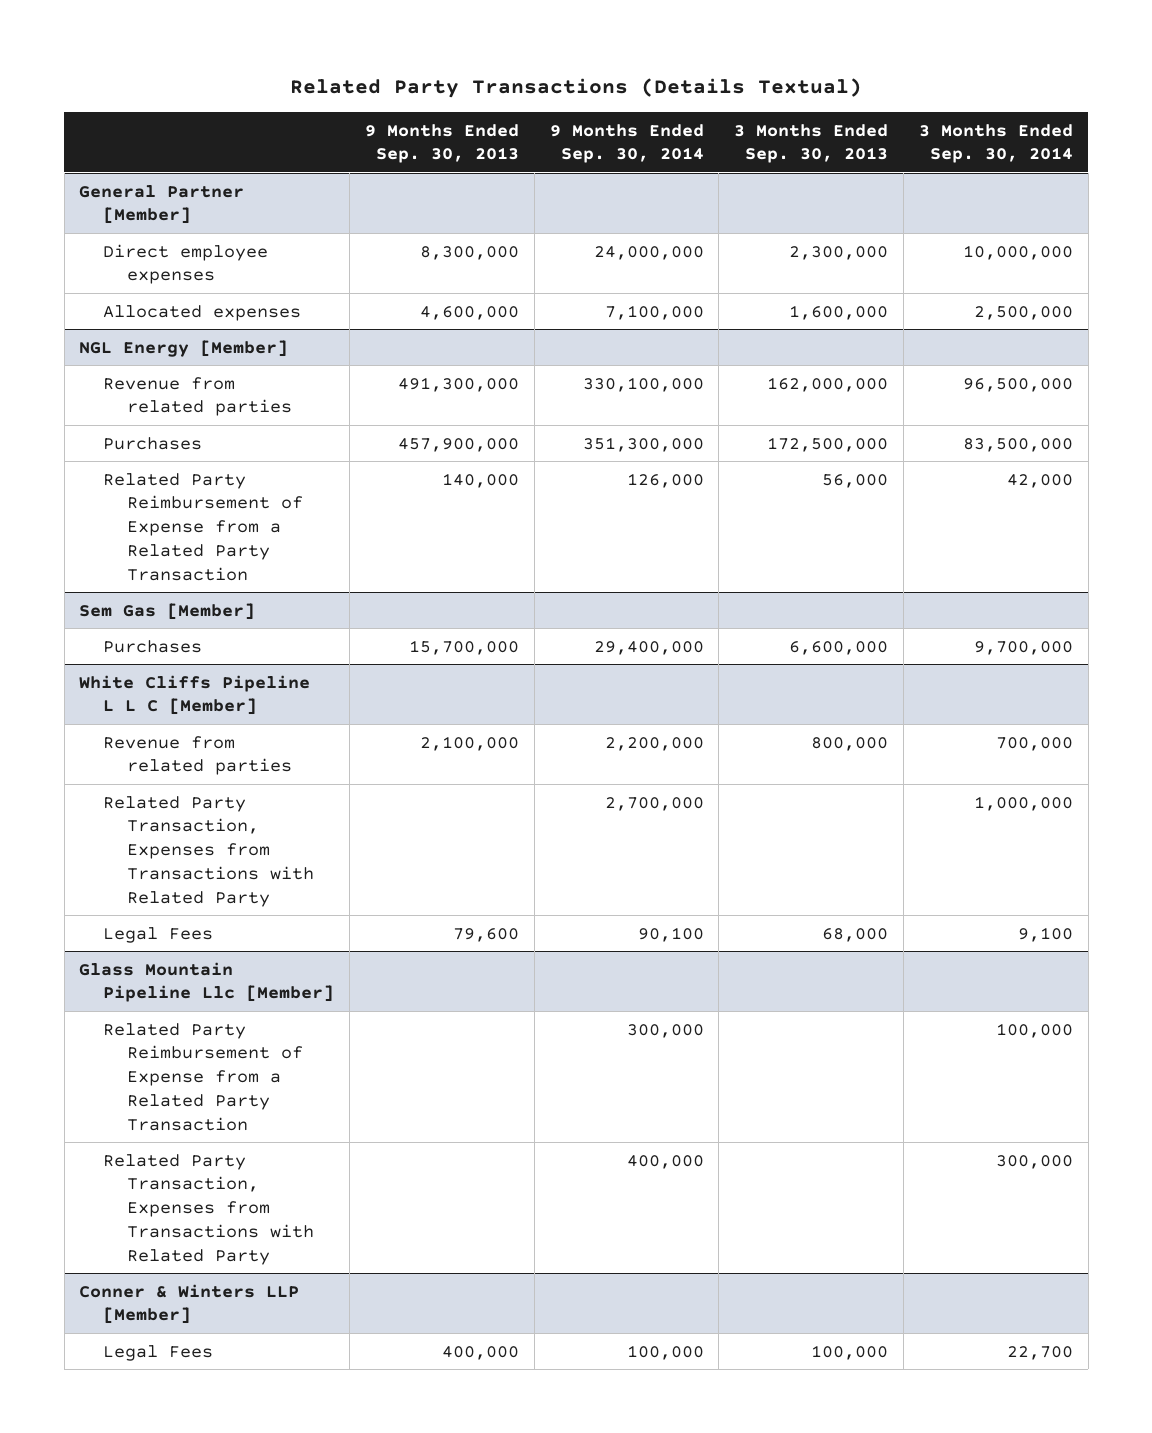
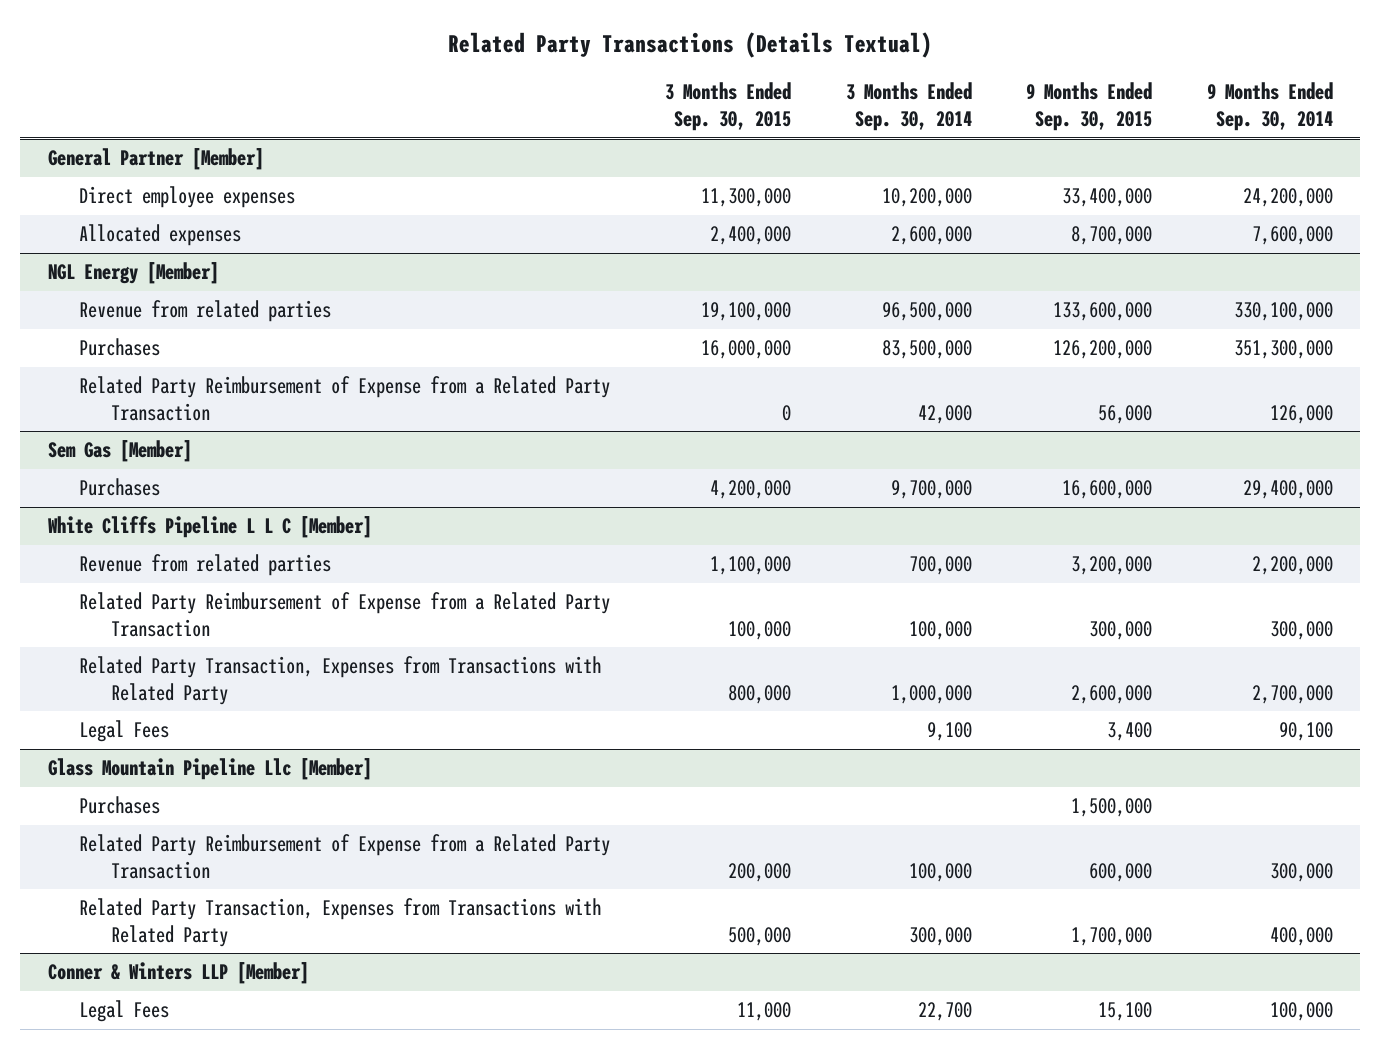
[364,123,519,164] 9 Months Ended Sep. 30, 2013 -> none
[734,123,889,164] 3 Months Ended Sep. 30, 2013 -> none
none -> [665,82,792,131] 3 Months Ended Sep. 30, 2015
none -> [1026,82,1153,131] 9 Months Ended Sep. 30, 2015
[593,245,704,260] 24,000,000 -> [1243,188,1334,208] 24,200,000
[962,244,1073,260] 10,000,000 -> [881,188,972,208] 10,200,000
[604,304,704,320] 7,100,000 -> [1252,226,1334,246] 7,600,000
[973,305,1073,320] 2,500,000 -> [890,226,972,246] 2,600,000
none -> [79,592,611,637] Related Party Reimbursement of Expense from a Related Party Transaction
none -> [79,796,161,815] Purchases

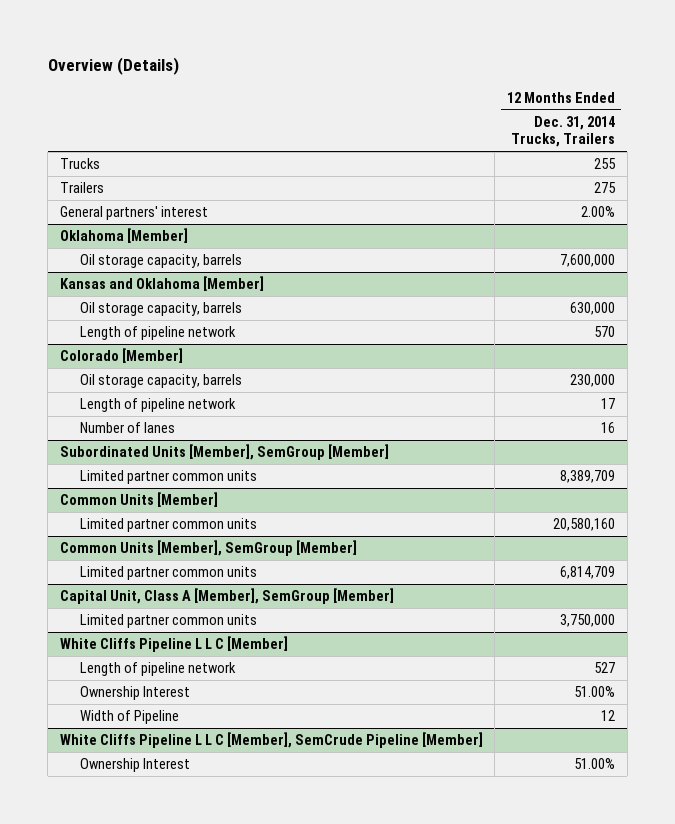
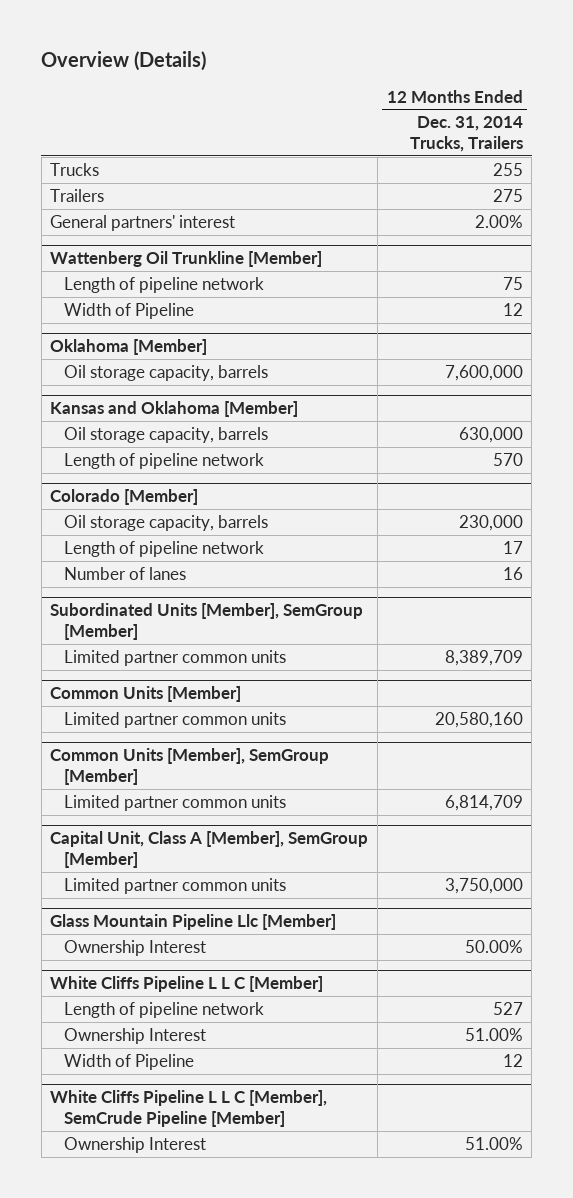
none -> [50,251,323,268] Wattenberg Oil Trunkline [Member]
none -> [63,276,264,293] Length of pipeline network
none -> [63,302,194,319] Width of Pipeline
none -> [50,914,337,931] Glass Mountain Pipeline Llc [Member]
none -> [63,939,206,956] Ownership Interest

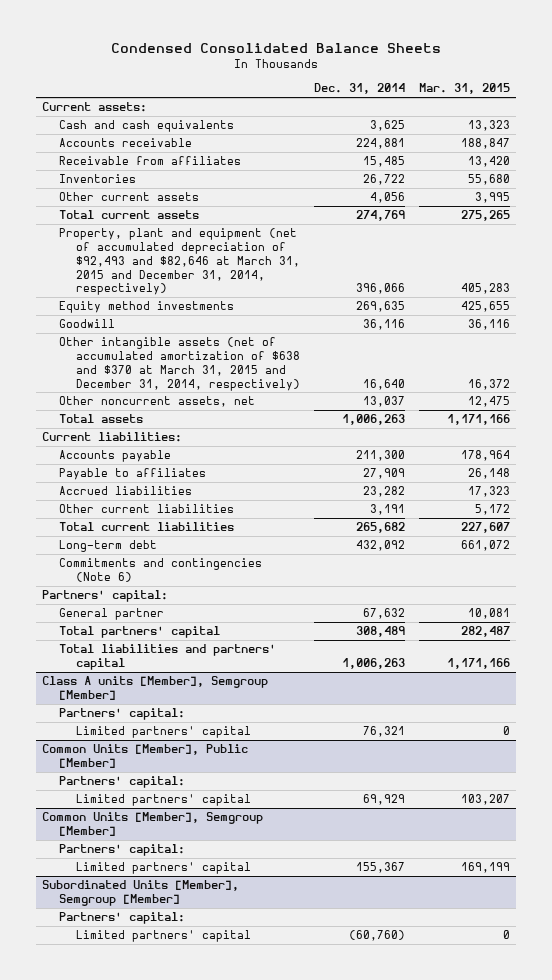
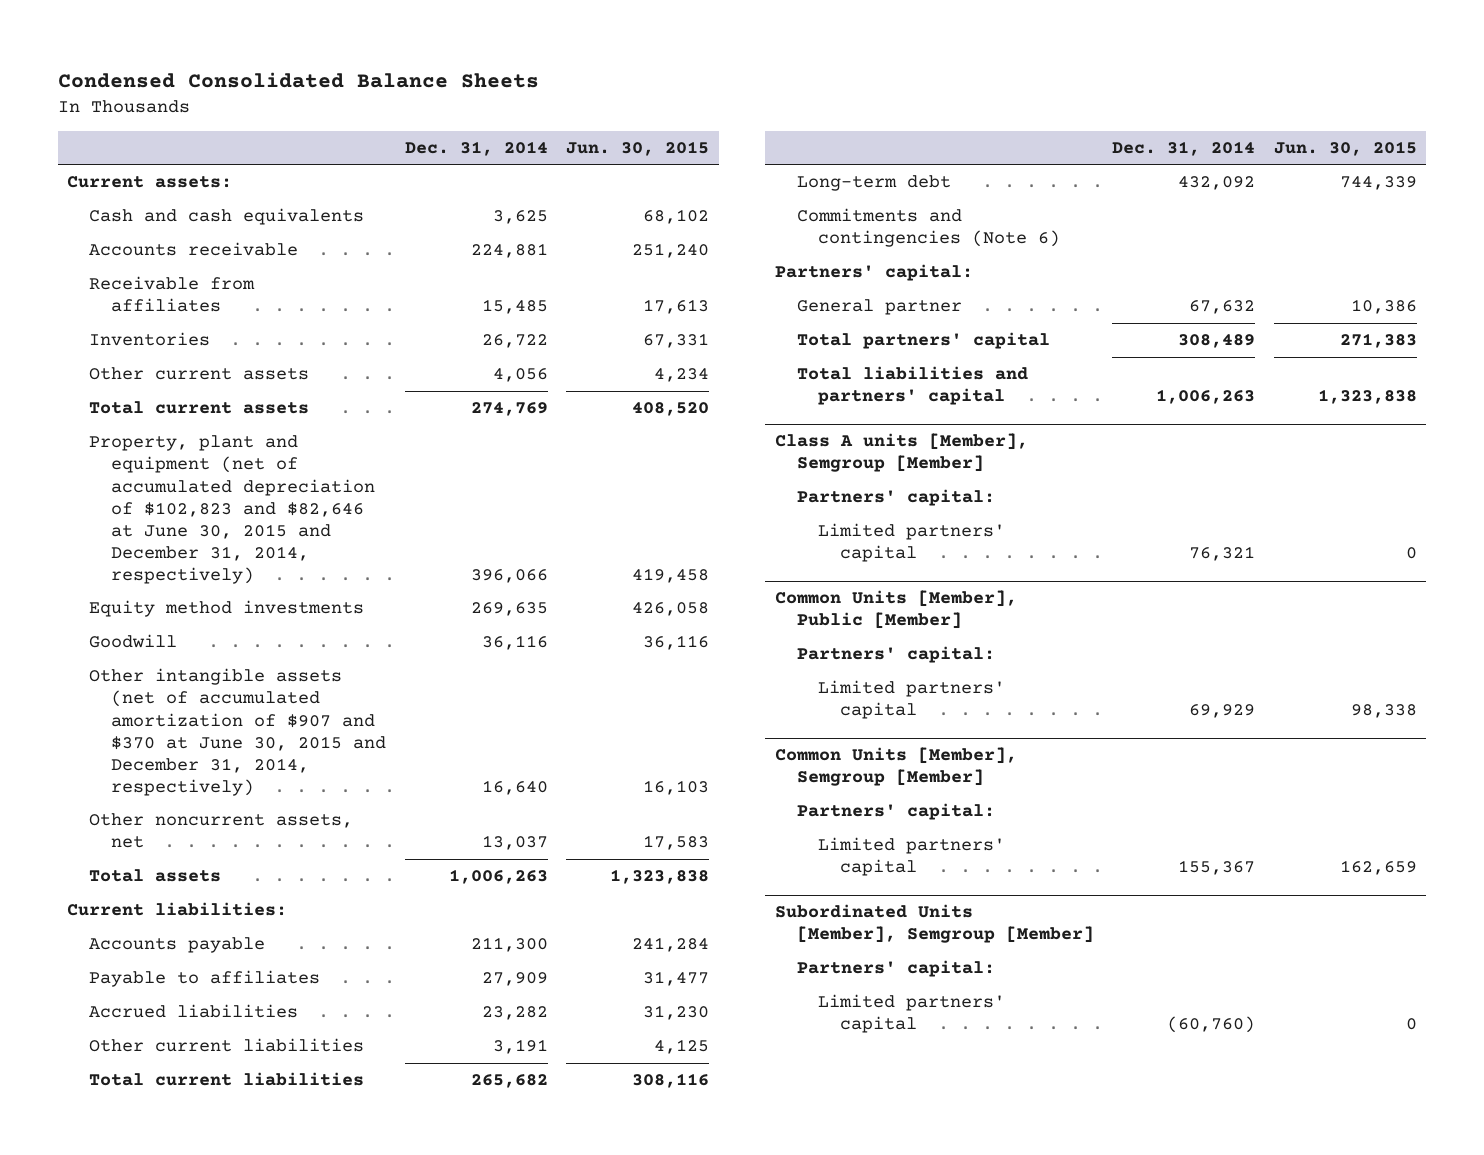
[418,83,510,95] Mar. 31, 2015 -> none
none -> [566,140,710,156] Jun. 30, 2015
[59,228,301,296] Property, plant and equipment (net of accumulated depreciation of $92,493 and $82,646 at March 31, 2015 and December 31, 2014, respectively) -> [88,435,375,584] Property, plant and equipment (net of accumulated depreciation of $102,823 and $82,646 at June 30, 2015 and December 31, 2014, respectively)
[59,337,301,391] Other intangible assets (net of accumulated amortization of $638 and $370 at March 31, 2015 and December 31, 2014, respectively) -> [88,668,386,796] Other intangible assets (net of accumulated amortization of $907 and $370 at June 30, 2015 and December 31, 2014, respectively)

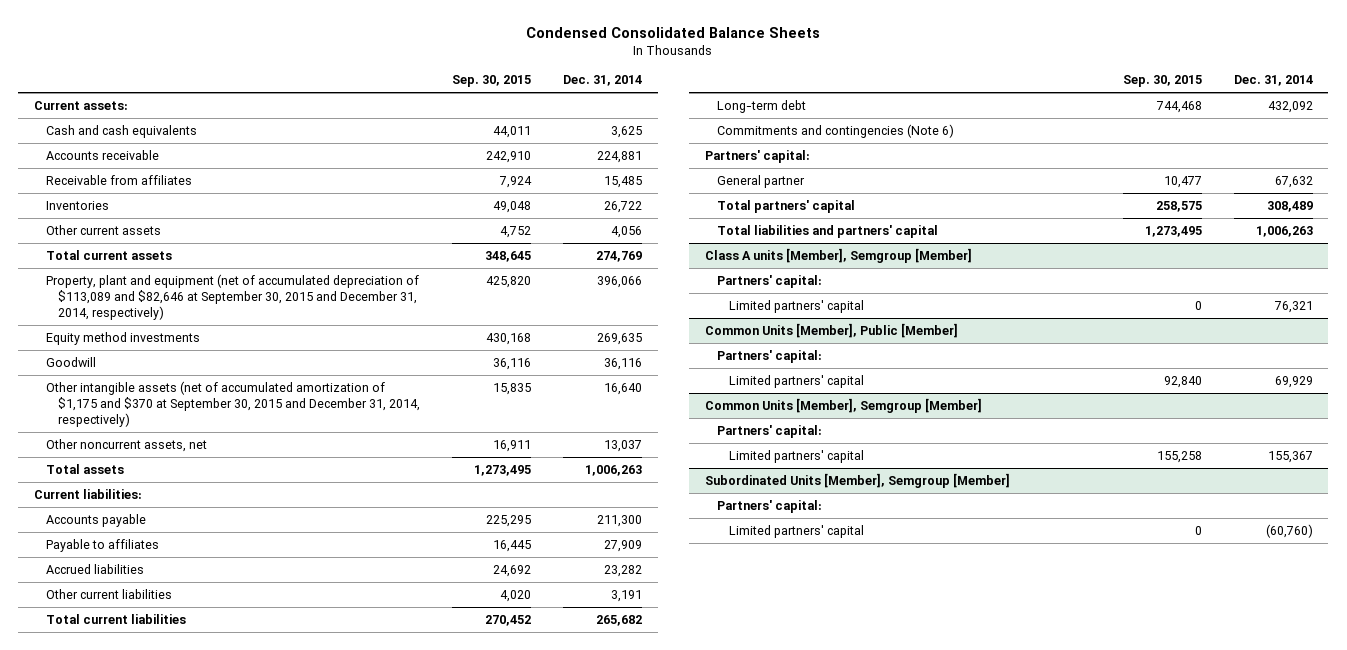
[566,140,710,156] Jun. 30, 2015 -> none
none -> [451,75,531,88] Sep. 30, 2015
[88,435,375,584] Property, plant and equipment (net of accumulated depreciation of $102,823 and $82,646 at June 30, 2015 and December 31, 2014, respectively) -> [46,273,420,320] Property, plant and equipment (net of accumulated depreciation of $113,089 and $82,646 at September 30, 2015 and December 31, 2014, respectively)
[88,668,386,796] Other intangible assets (net of accumulated amortization of $907 and $370 at June 30, 2015 and December 31, 2014, respectively) -> [46,380,421,427] Other intangible assets (net of accumulated amortization of $1,175 and $370 at September 30, 2015 and December 31, 2014, respectively)

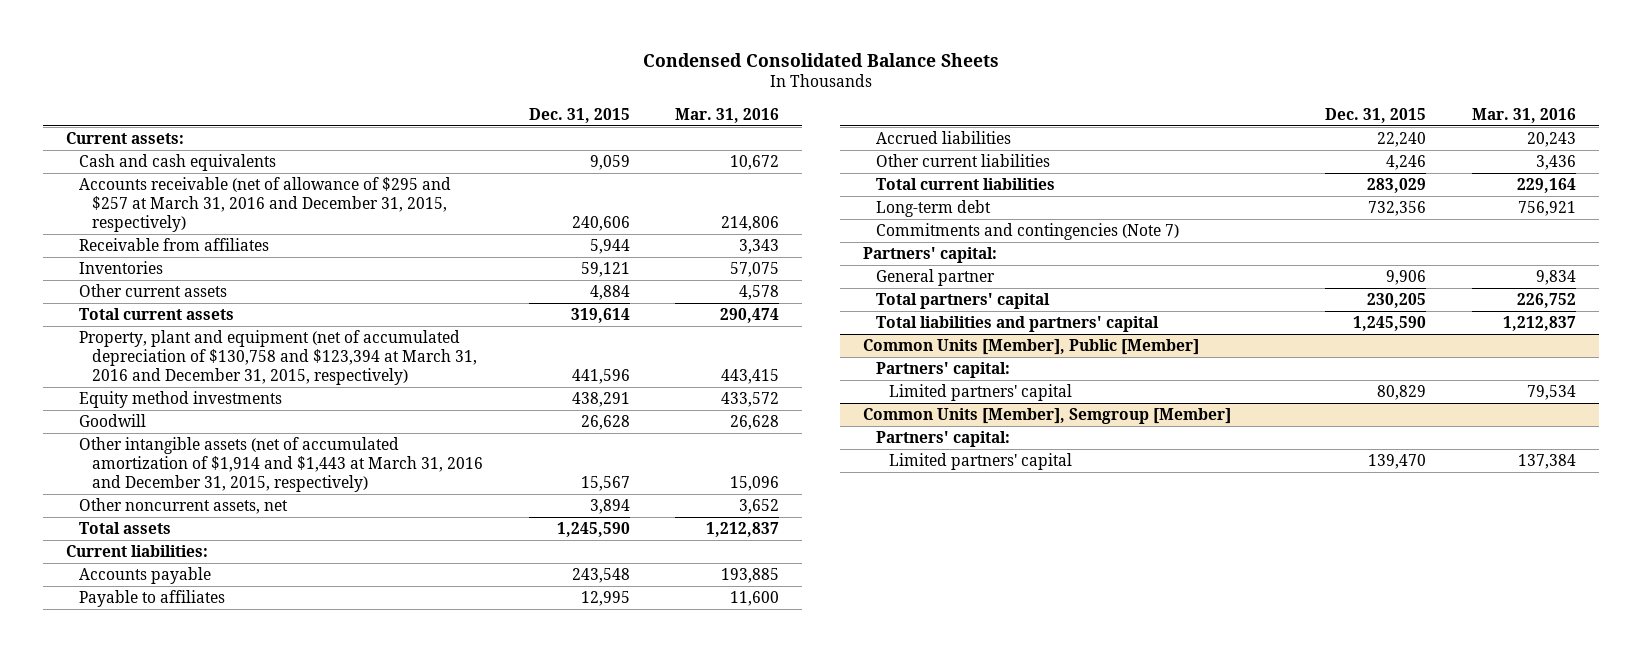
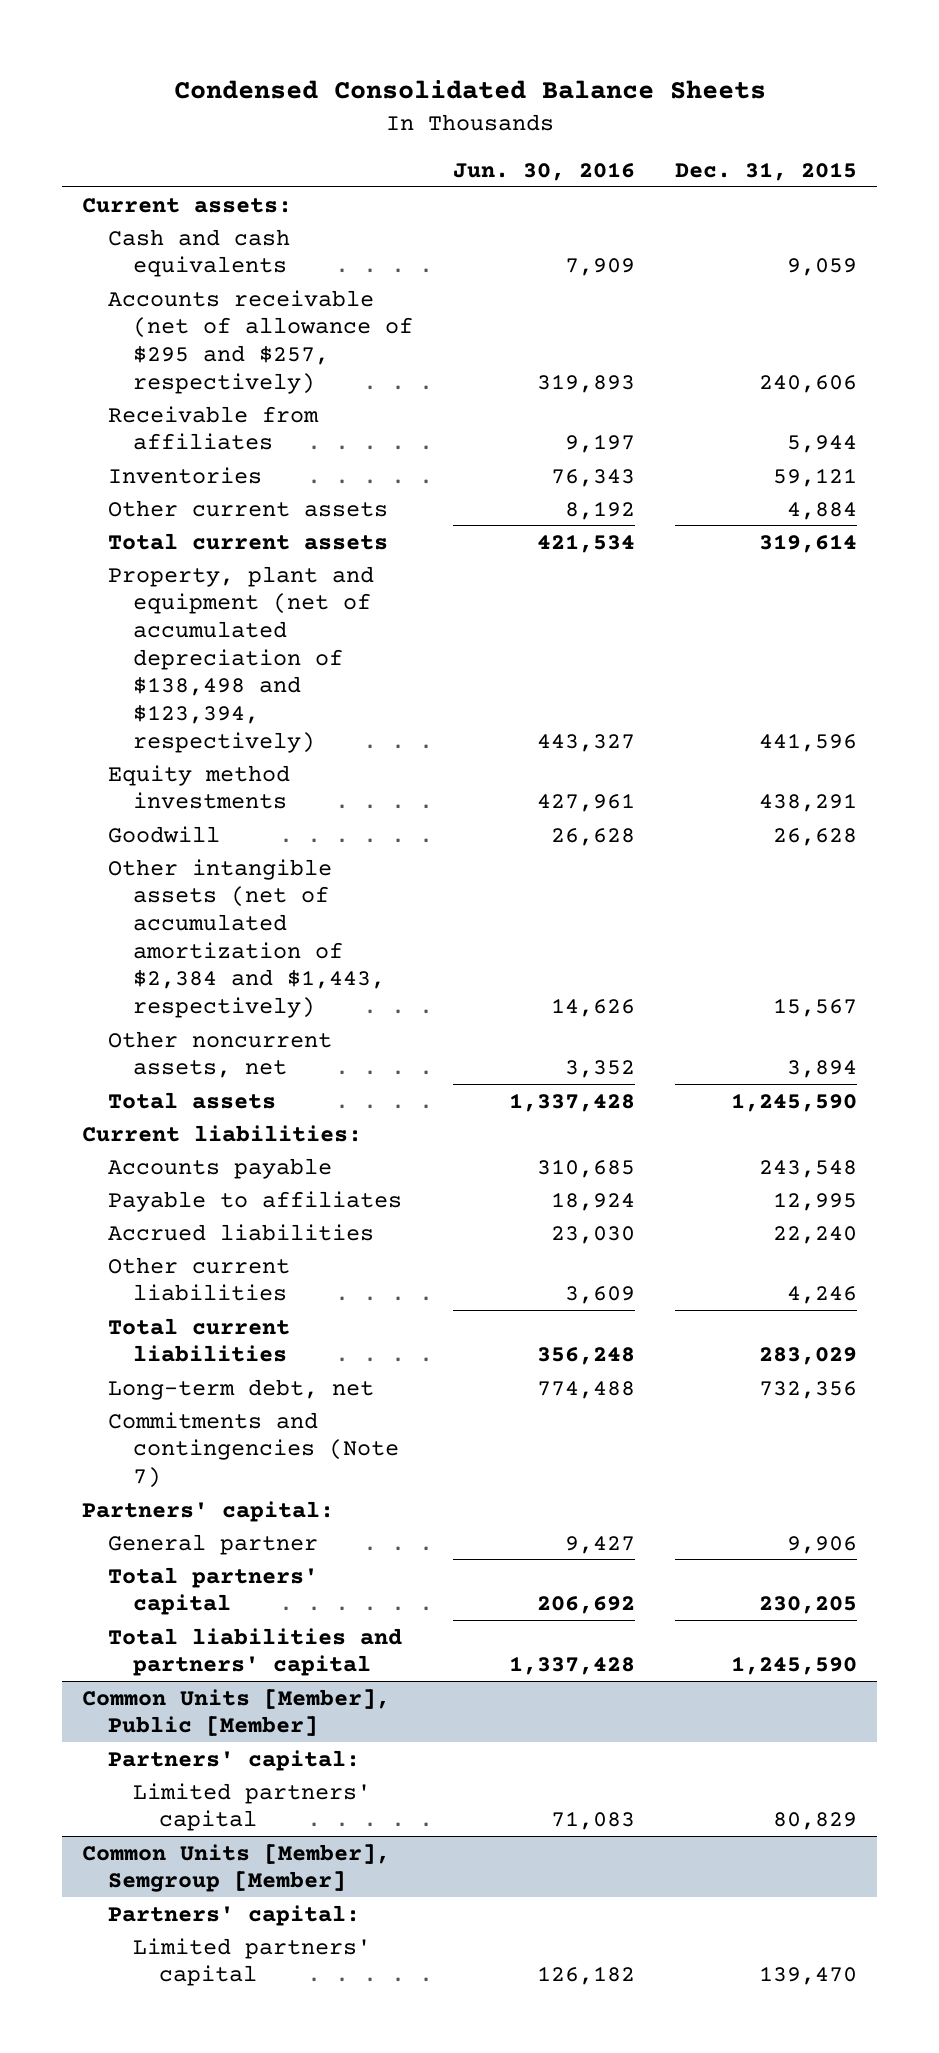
[674,107,779,123] Mar. 31, 2016 -> none
none -> [453,161,636,181] Jun. 30, 2016
[78,177,451,233] Accounts receivable (net of allowance of $295 and $257 at March 31, 2016 and December 31, 2015, respectively) -> [107,289,414,394] Accounts receivable (net of allowance of $295 and $257, respectively)
[78,330,478,386] Property, plant and equipment (net of accumulated depreciation of $130,758 and $123,394 at March 31, 2016 and December 31, 2015, respectively) -> [107,565,374,753] Property, plant and equipment (net of accumulated depreciation of $138,498 and $123,394, respectively)
[78,437,484,493] Other intangible assets (net of accumulated amortization of $1,914 and $1,443 at March 31, 2016 and December 31, 2015, respectively) -> [107,858,386,1018] Other intangible assets (net of accumulated amortization of $2,384 and $1,443, respectively)
[875,200,991,218] Long-term debt -> [107,1378,374,1400] Long-term debt, net

